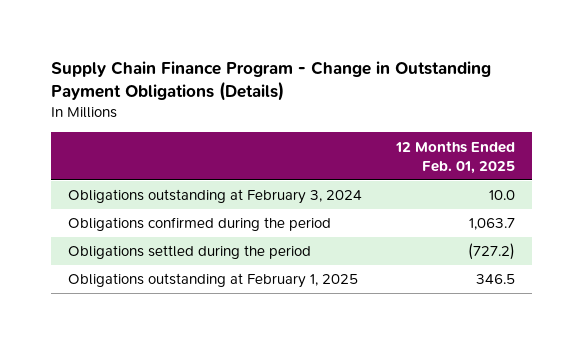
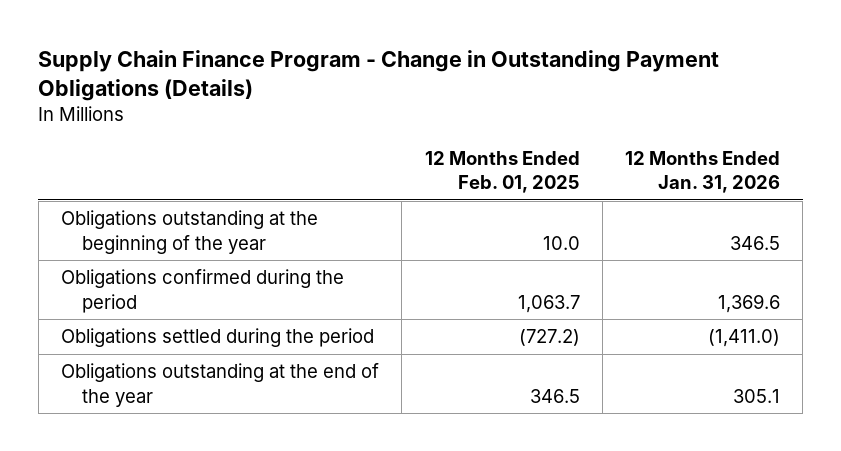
none -> [625,150,781,193] 12 Months Ended Jan. 31, 2026
[67,189,362,205] Obligations outstanding at February 3, 2024 -> [60,210,318,254] Obligations outstanding at the beginning of the year
[67,273,358,289] Obligations outstanding at February 1, 2025 -> [60,363,379,407] Obligations outstanding at the end of the year

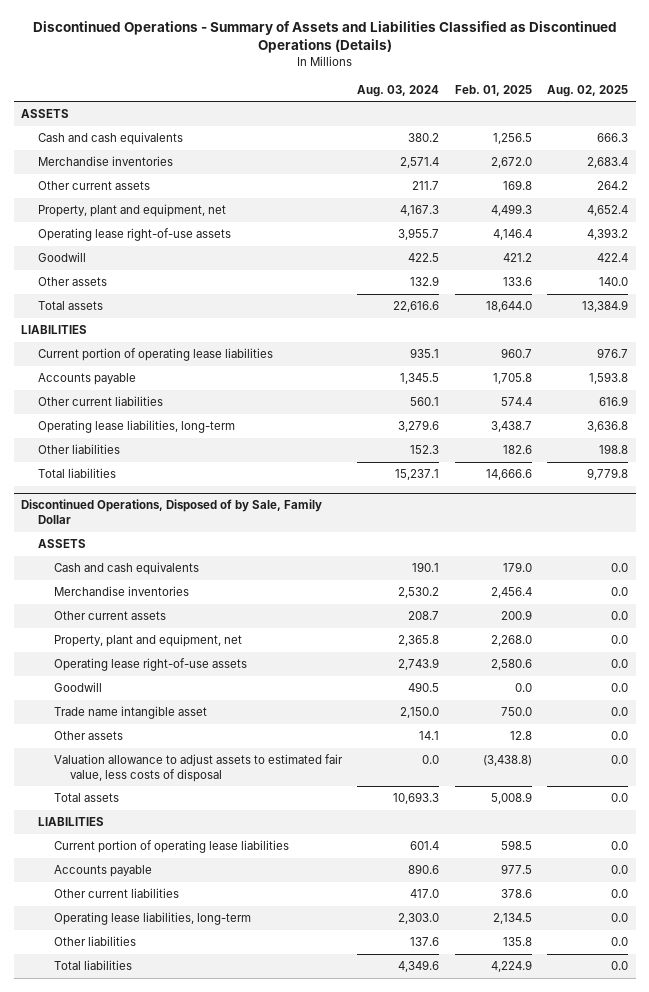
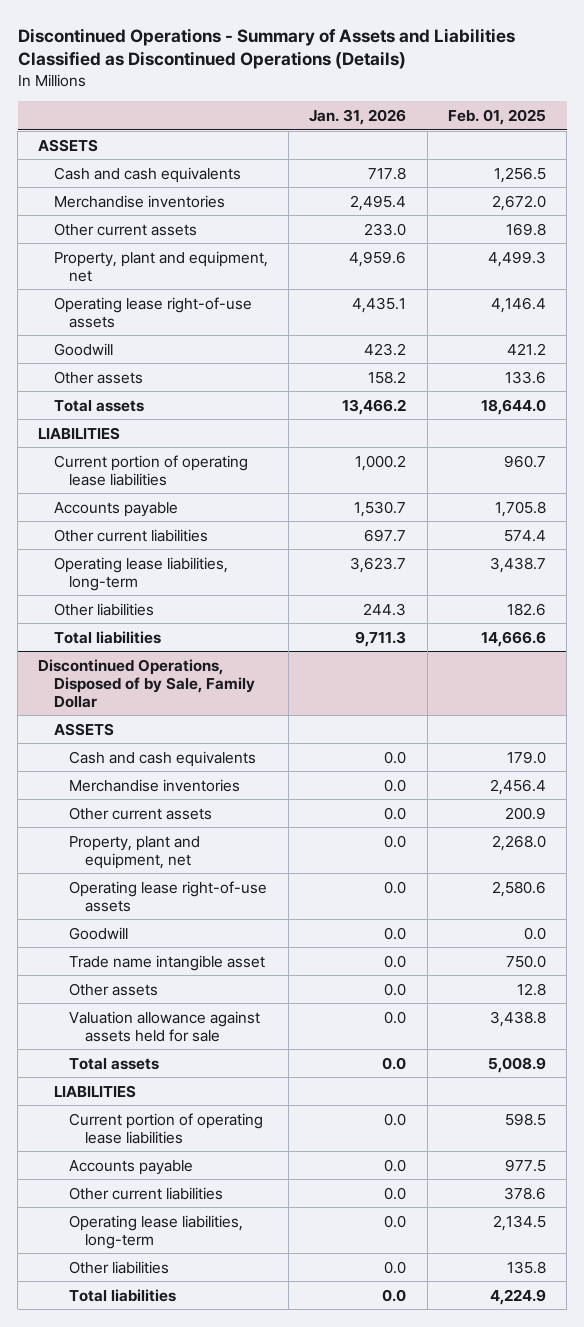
[357,84,440,97] Aug. 03, 2024 -> none
[547,84,629,97] Aug. 02, 2025 -> none
none -> [309,108,407,125] Jan. 31, 2026
[54,754,344,782] Valuation allowance to adjust assets to estimated fair value, less costs of disposal -> none
none -> [69,1010,261,1042] Valuation allowance against assets held for sale

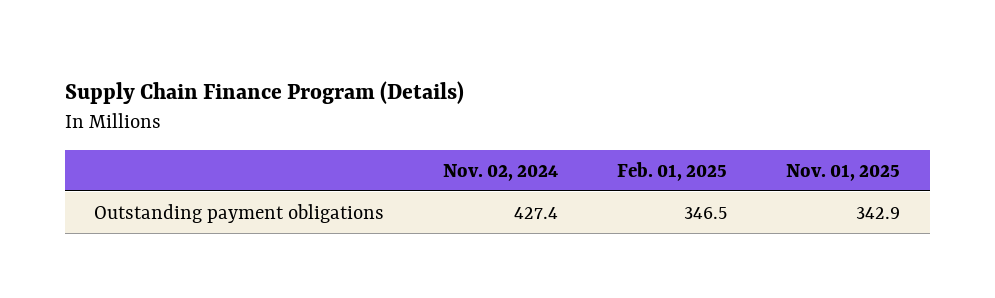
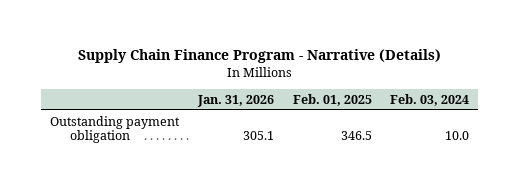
[65,80,465,104] Supply Chain Finance Program (Details) -> [77,49,441,64] Supply Chain Finance Program - Narrative (Details)
[443,163,559,181] Nov. 02, 2024 -> none
[786,163,901,181] Nov. 01, 2025 -> none
none -> [197,94,275,107] Jan. 31, 2026
none -> [390,93,470,106] Feb. 03, 2024
[94,203,385,223] Outstanding payment obligations -> [50,115,181,144] Outstanding payment obligation

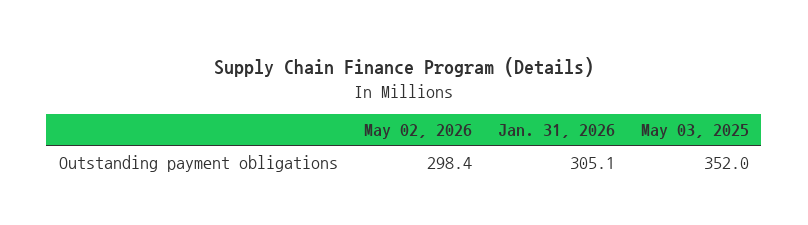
[77,49,441,64] Supply Chain Finance Program - Narrative (Details) -> [213,57,594,78] Supply Chain Finance Program (Details)
[292,93,372,106] Feb. 01, 2025 -> none
[390,93,470,106] Feb. 03, 2024 -> none
none -> [364,124,473,140] May 02, 2026
none -> [640,124,749,140] May 03, 2025
[50,115,181,144] Outstanding payment obligation -> [59,155,339,173] Outstanding payment obligations

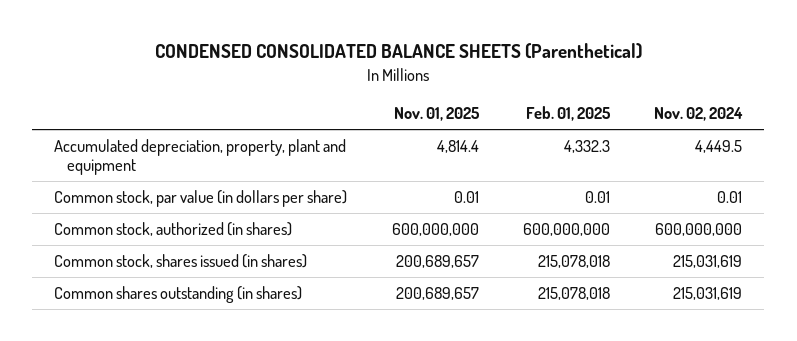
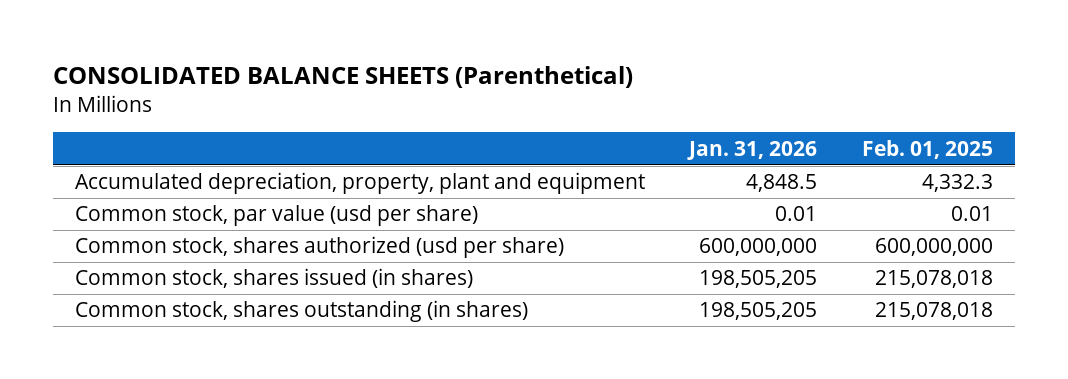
[155,43,643,60] CONDENSED CONSOLIDATED BALANCE SHEETS (Parenthetical) -> [52,66,633,89] CONSOLIDATED BALANCE SHEETS (Parenthetical)
[393,107,480,122] Nov. 01, 2025 -> none
[654,107,744,122] Nov. 02, 2024 -> none
none -> [687,140,818,160] Jan. 31, 2026
[54,189,348,207] Common stock, par value (in dollars per share) -> [75,205,479,227] Common stock, par value (usd per share)
[54,221,293,236] Common stock, authorized (in shares) -> [75,236,565,259] Common stock, shares authorized (usd per share)
[54,285,303,303] Common shares outstanding (in shares) -> [75,300,529,323] Common stock, shares outstanding (in shares)

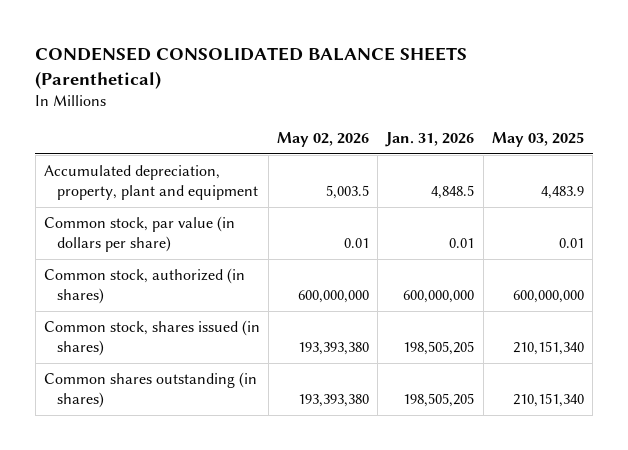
[52,66,633,89] CONSOLIDATED BALANCE SHEETS (Parenthetical) -> [35,46,468,89] CONDENSED CONSOLIDATED BALANCE SHEETS (Parenthetical)
[861,139,993,159] Feb. 01, 2025 -> none
none -> [277,132,370,148] May 02, 2026
none -> [491,132,584,148] May 03, 2025
[75,205,479,227] Common stock, par value (usd per share) -> [43,216,235,253] Common stock, par value (in dollars per share)
[75,236,565,259] Common stock, shares authorized (usd per share) -> [43,268,245,305] Common stock, authorized (in shares)
[75,300,529,323] Common stock, shares outstanding (in shares) -> [43,372,257,409] Common shares outstanding (in shares)

